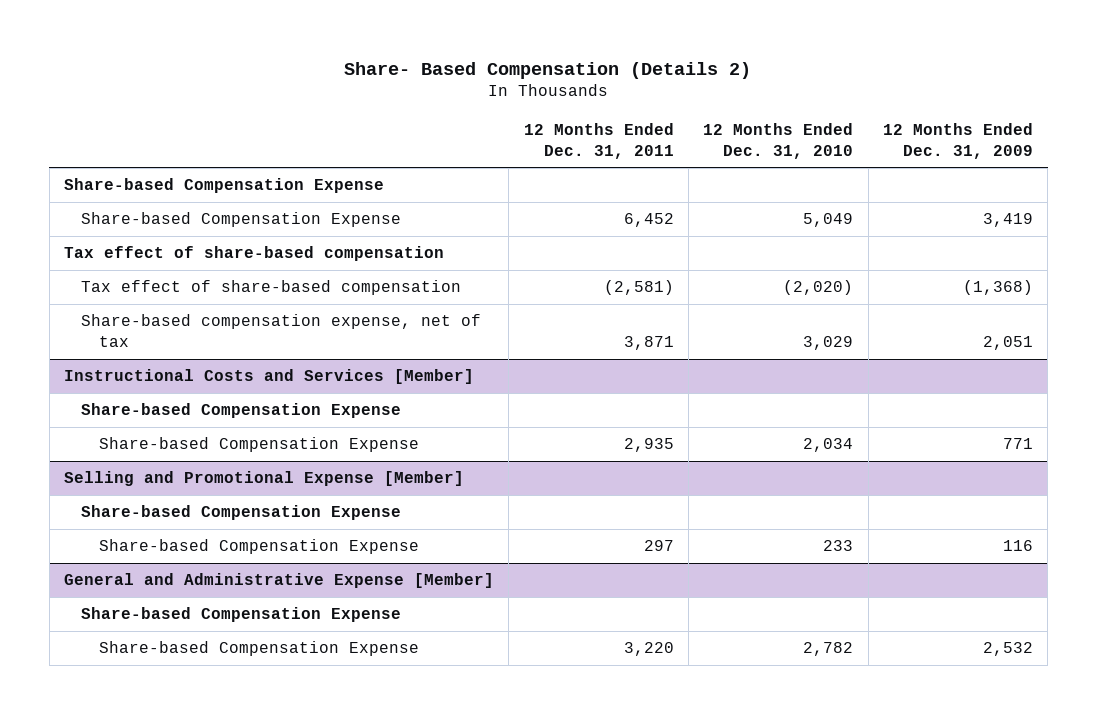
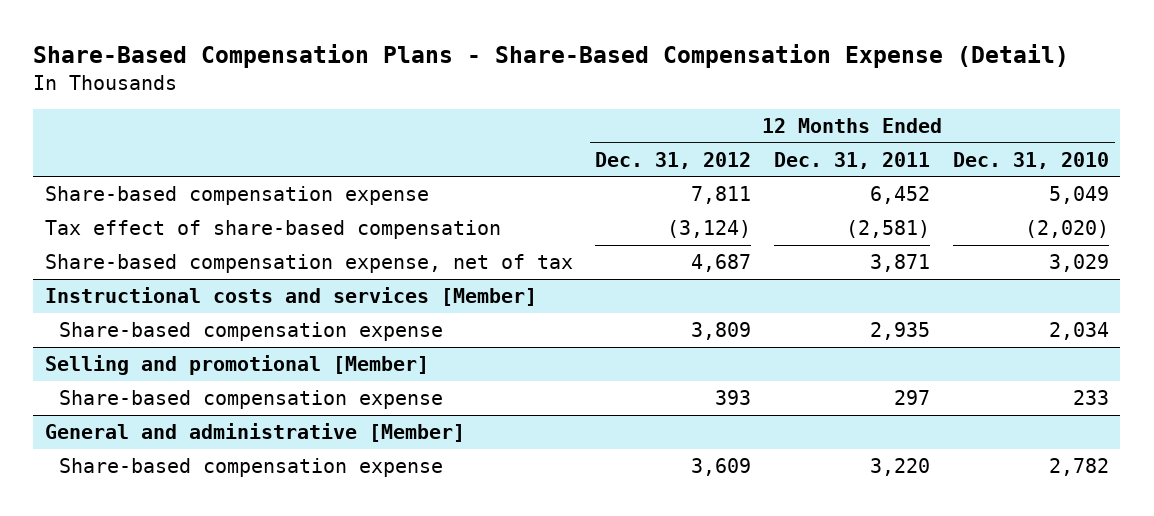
[344,61,752,79] Share- Based Compensation (Details 2) -> [33,44,1070,69] Share-Based Compensation Plans - Share-Based Compensation Expense (Detail)
[882,122,1033,159] 12 Months Ended Dec. 31, 2009 -> none
none -> [595,151,752,169] Dec. 31, 2012
[64,178,385,194] Share-based Compensation Expense -> none
[64,246,445,262] Tax effect of share-based compensation -> none
[81,212,402,228] Share-based Compensation Expense -> [44,185,429,205] Share-based compensation expense
[81,403,402,419] Share-based Compensation Expense -> none
[81,505,402,521] Share-based Compensation Expense -> none
[81,607,402,623] Share-based Compensation Expense -> none
[64,369,475,385] Instructional Costs and Services [Member] -> [44,286,537,306] Instructional costs and services [Member]
[98,437,419,453] Share-based Compensation Expense -> [58,321,443,341] Share-based compensation expense
[64,471,465,487] Selling and Promotional Expense [Member] -> [44,354,429,375] Selling and promotional [Member]
[98,539,419,555] Share-based Compensation Expense -> [58,389,443,409] Share-based compensation expense
[64,573,495,589] General and Administrative Expense [Member] -> [44,422,465,442] General and administrative [Member]
[98,641,419,657] Share-based Compensation Expense -> [58,457,443,477] Share-based compensation expense

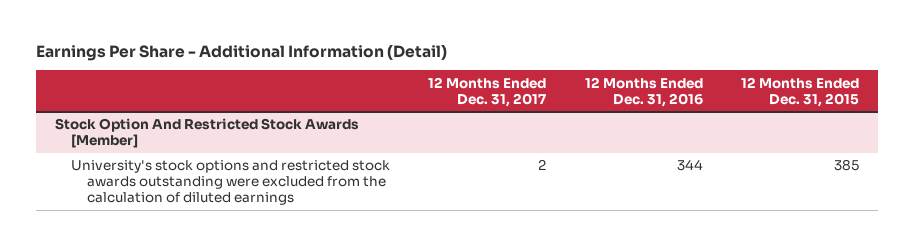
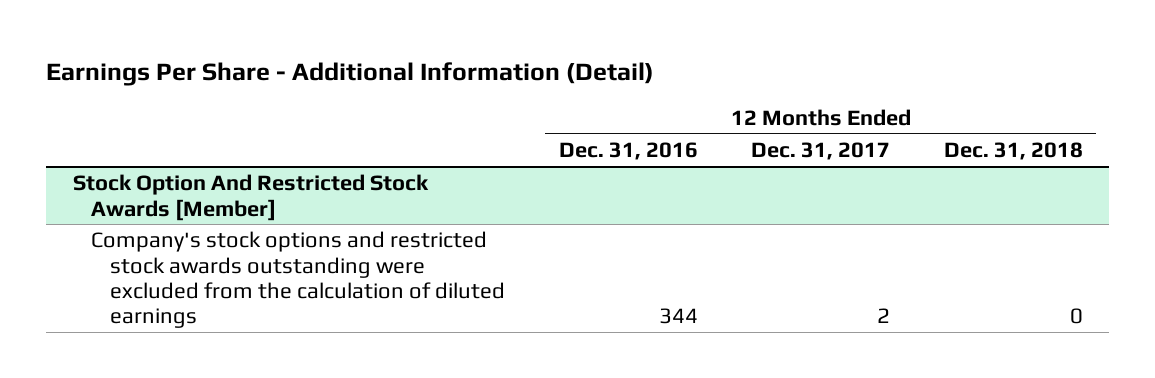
[741,76,860,107] 12 Months Ended Dec. 31, 2015 -> none
none -> [943,142,1083,161] Dec. 31, 2018
[71,160,391,206] University's stock options and restricted stock awards outstanding were excluded from the calculation of diluted earnings -> [91,231,506,329] Company's stock options and restricted stock awards outstanding were excluded from the calculation of diluted earnings

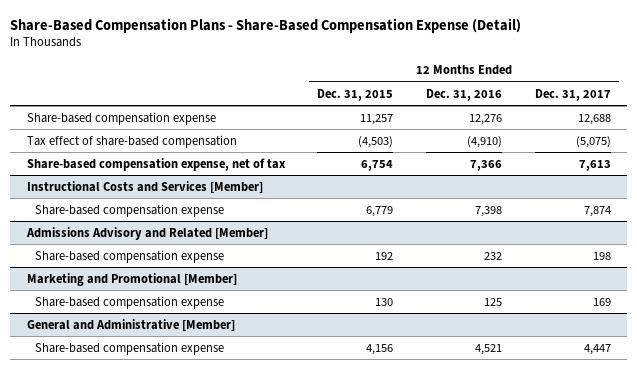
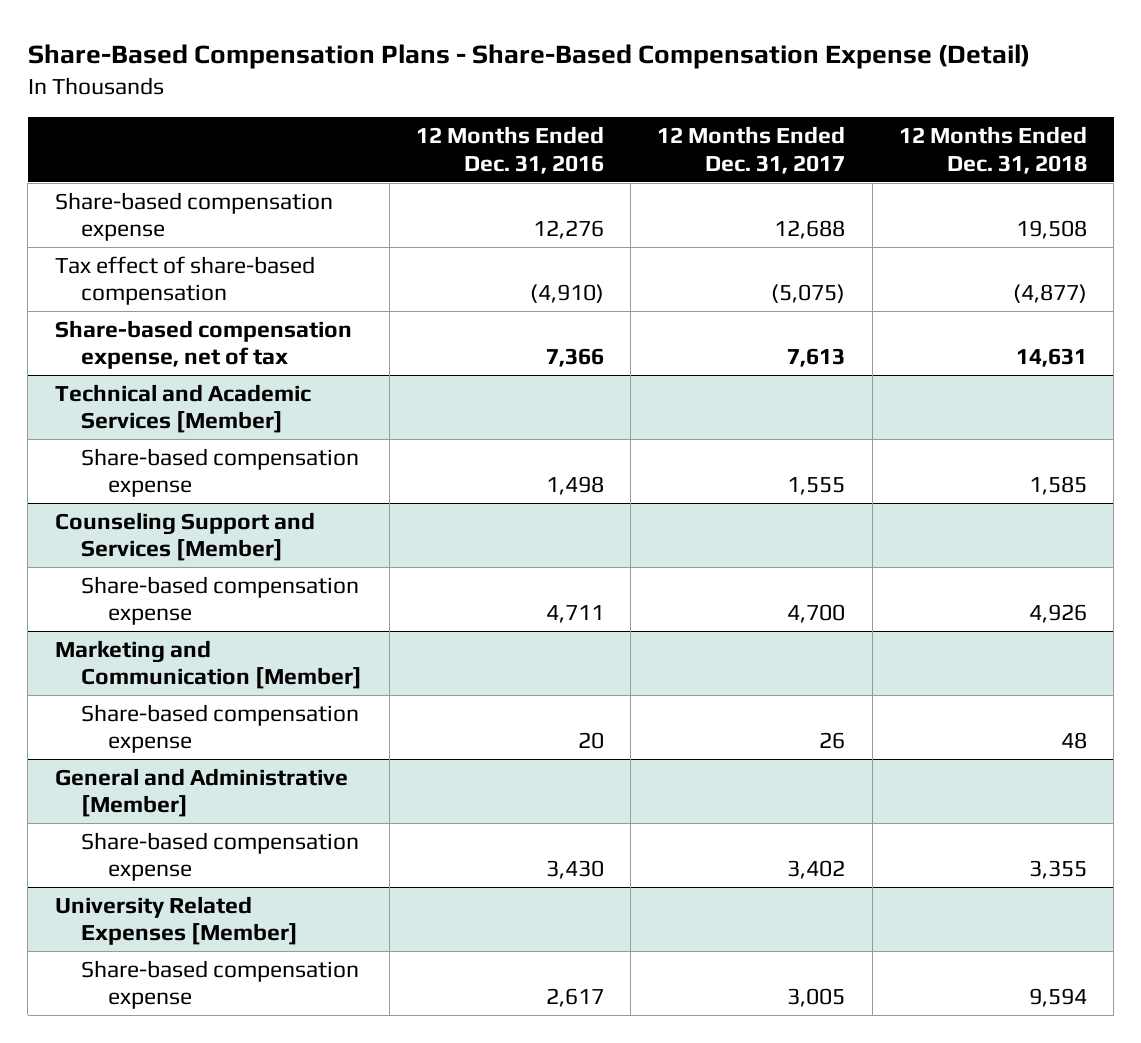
[317,88,394,101] Dec. 31, 2015 -> none
none -> [898,126,1087,174] 12 Months Ended Dec. 31, 2018
[26,180,263,193] Instructional Costs and Services [Member] -> none
[25,226,268,240] Admissions Advisory and Related [Member] -> none
none -> [54,384,311,434] Technical and Academic Services [Member]
[475,205,503,217] 7,398 -> [545,476,604,496] 1,498
[583,205,611,217] 7,874 -> [787,477,846,496] 1,555
none -> [54,512,315,562] Counseling Support and Services [Member]
[484,251,503,260] 232 -> [545,605,604,624] 4,711
[592,251,611,260] 198 -> [787,604,846,624] 4,700
[26,272,237,286] Marketing and Promotional [Member] -> [54,640,363,690] Marketing and Communication [Member]
[484,297,503,306] 125 -> [577,732,604,750] 20
[592,297,611,306] 169 -> [819,732,846,750] 26
[475,343,503,355] 4,521 -> [545,860,604,880] 3,430
[583,343,611,355] 4,447 -> [787,860,846,880] 3,402
none -> [54,896,299,946] University Related Expenses [Member]
none -> [81,960,360,1010] Share-based compensation expense

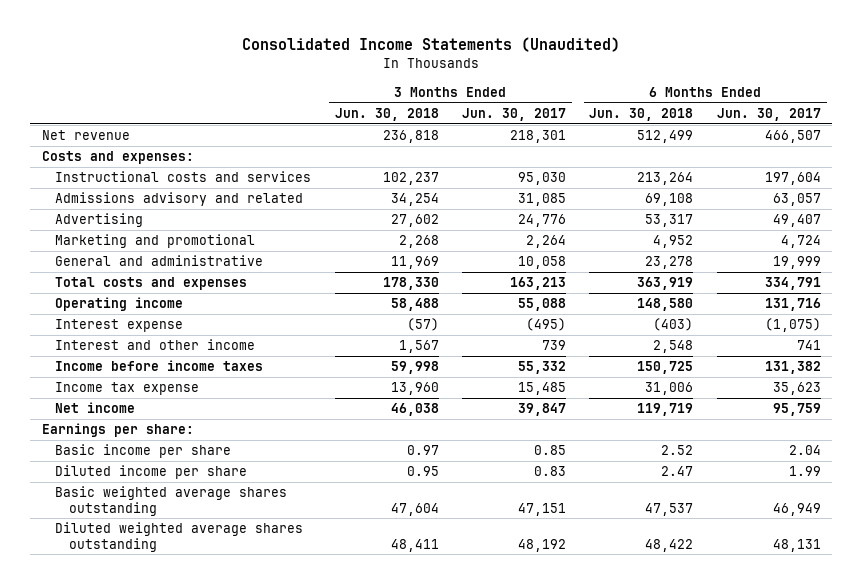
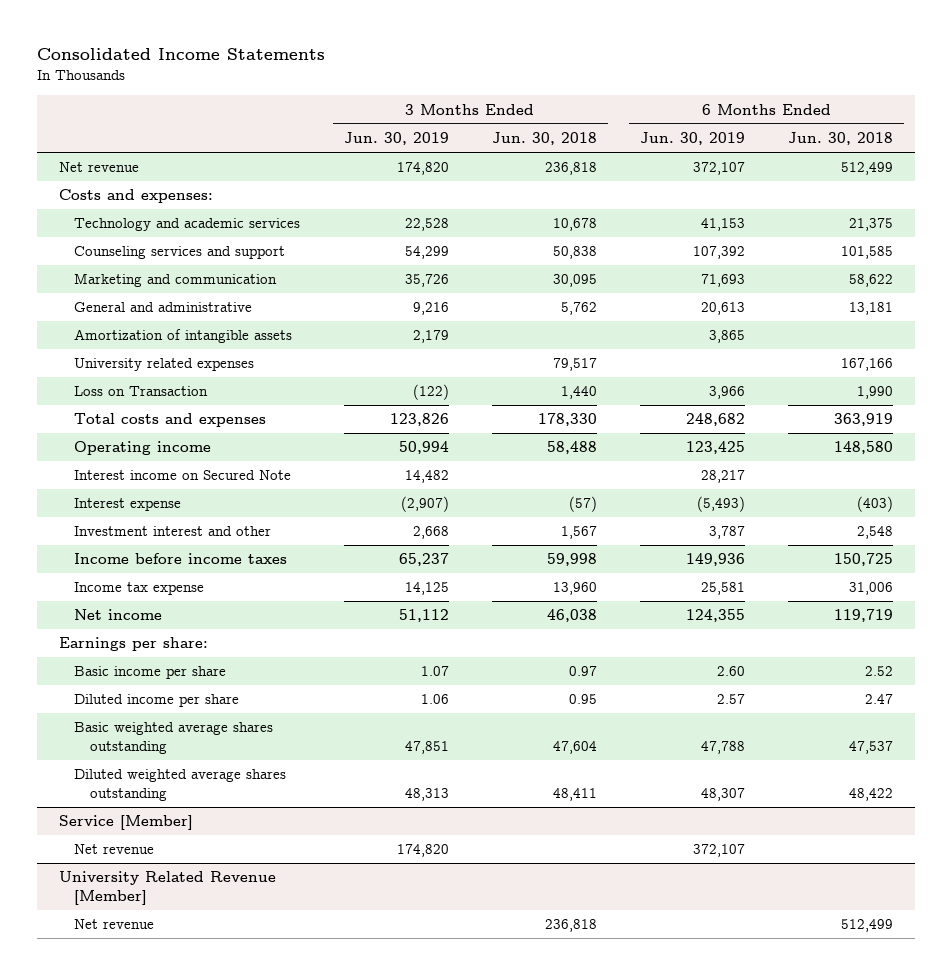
[242,37,621,53] Consolidated Income Statements (Unaudited) -> [37,48,326,61] Consolidated Income Statements
[462,107,567,121] Jun. 30, 2017 -> none
[716,107,821,121] Jun. 30, 2017 -> none
none -> [343,132,449,146] Jun. 30, 2019
none -> [639,132,745,146] Jun. 30, 2019
[55,171,312,183] Instructional costs and services -> none
[55,192,304,207] Admissions advisory and related -> none
[55,213,144,228] Advertising -> none
none -> [74,218,301,232] Technology and academic services
none -> [74,246,286,260] Counseling services and support
[55,234,256,249] Marketing and promotional -> [74,273,278,288] Marketing and communication
[398,235,439,249] 2,268 -> [552,274,597,288] 30,095
[653,235,694,249] 4,952 -> [849,274,894,288] 58,622
[390,256,439,270] 11,969 -> [560,302,597,316] 5,762
[645,256,694,270] 23,278 -> [849,302,894,316] 13,181
none -> [74,329,293,344] Amortization of intangible assets
none -> [74,358,255,372] University related expenses
none -> [74,386,209,397] Loss on Transaction
none -> [74,470,292,481] Interest income on Secured Note
[55,339,256,351] Interest and other income -> [74,526,272,537] Investment interest and other
none -> [58,815,193,831] Service [Member]
none -> [74,844,155,855] Net revenue
none -> [58,871,276,906] University Related Revenue [Member]
none -> [74,919,155,930] Net revenue

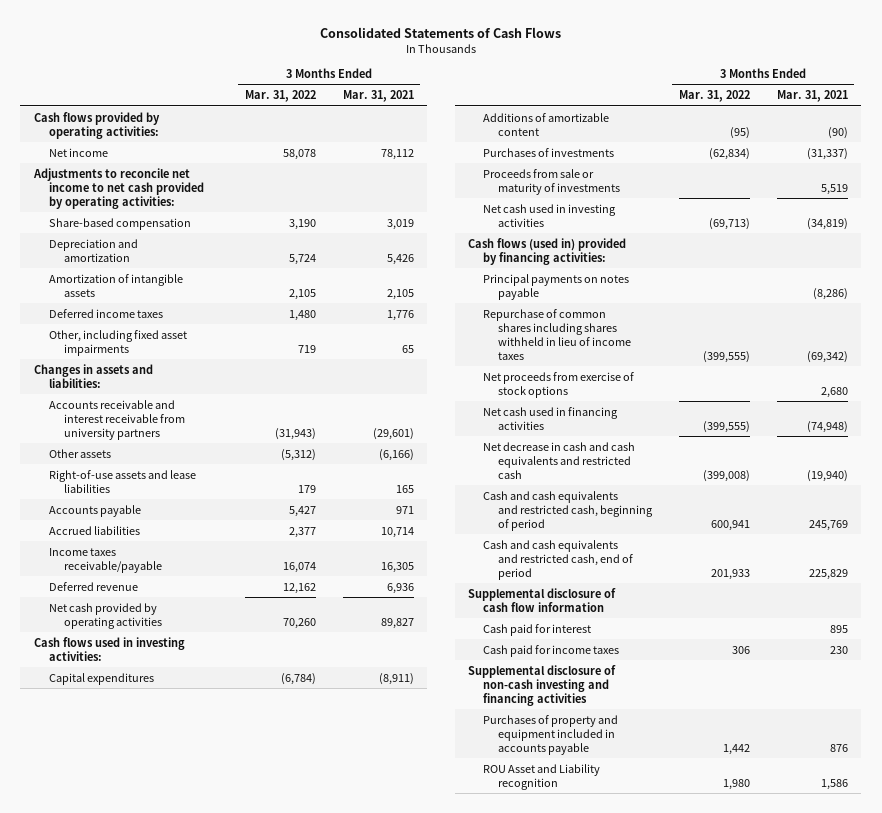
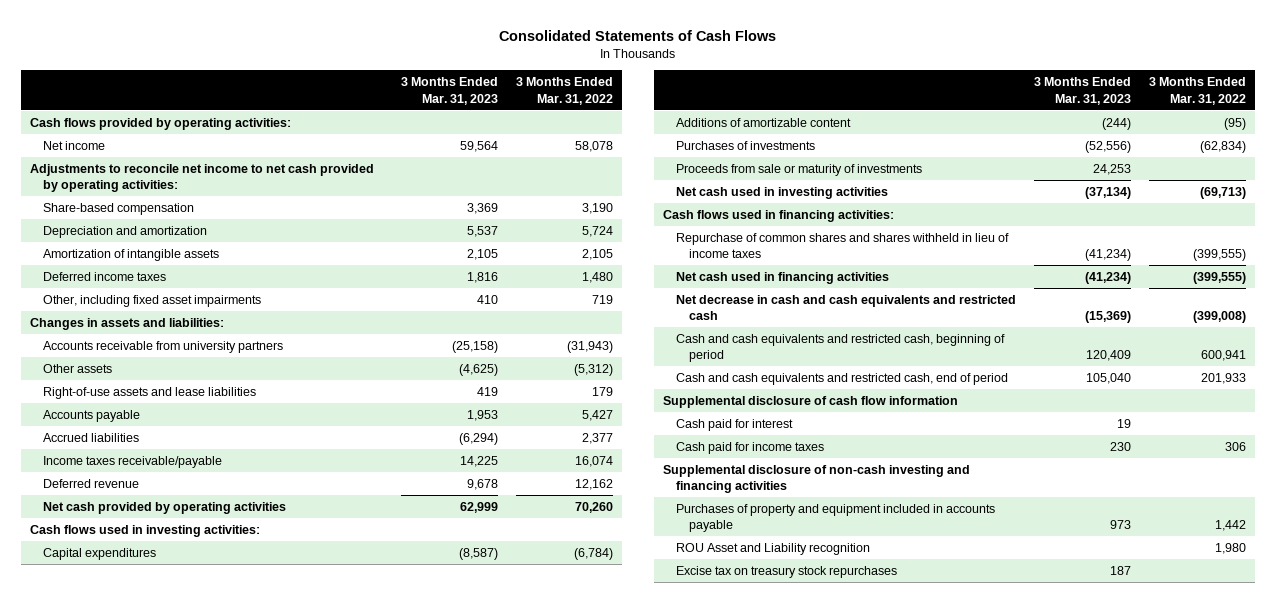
[342,90,414,103] Mar. 31, 2021 -> none
none -> [401,77,499,105] 3 Months Ended Mar. 31, 2023
[49,399,186,440] Accounts receivable and interest receivable from university partners -> [43,340,284,353] Accounts receivable from university partners
[483,273,630,300] Principal payments on notes payable -> none
[483,371,635,398] Net proceeds from exercise of stock options -> none
[467,237,626,265] Cash flows (used in) provided by financing activities: -> [662,209,894,222] Cash flows used in financing activities:
[483,308,632,360] Repurchase of common shares including shares withheld in lieu of income taxes -> [676,232,1010,259] Repurchase of common shares and shares withheld in lieu of income taxes
none -> [676,565,898,578] Excise tax on treasury stock repurchases

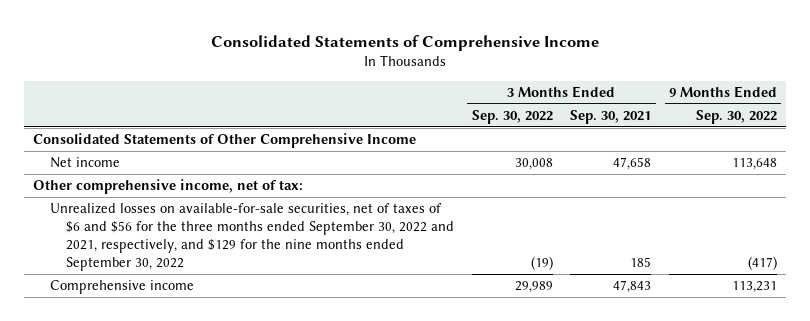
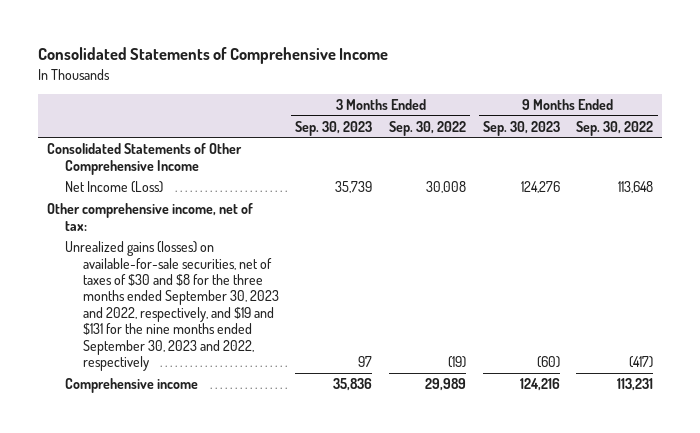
[570,110,652,125] Sep. 30, 2021 -> none
none -> [295,120,373,136] Sep. 30, 2023
none -> [482,120,560,136] Sep. 30, 2023
[49,157,120,169] Net income -> [64,181,163,194] Net Income (Loss)
[49,203,455,271] Unrealized losses on available-for-sale securities, net of taxes of $6 and $56 for the three months ended September 30, 2022 and 2021, respectively, and $129 for the nine months ended September 30, 2022 -> [64,241,279,372] Unrealized gains (losses) on available-for-sale securities, net of taxes of $30 and $8 for the three months ended September 30, 2023 and 2022, respectively, and $19 and $131 for the nine months ended September 30, 2023 and 2022, respectively

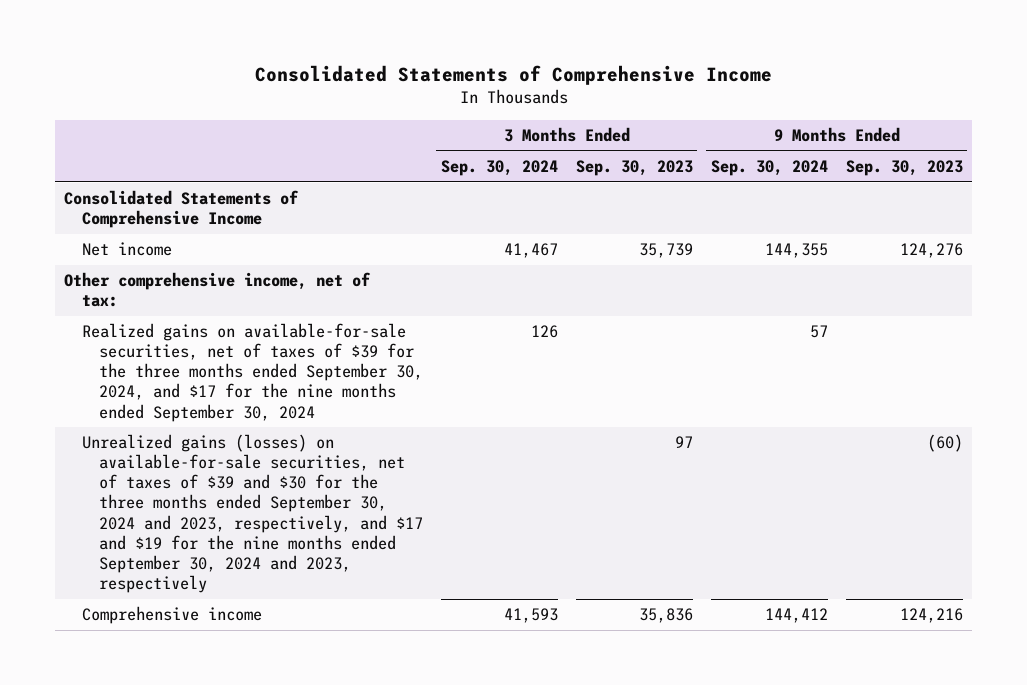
[389,120,467,136] Sep. 30, 2022 -> none
[576,120,654,136] Sep. 30, 2022 -> none
none -> [440,159,558,176] Sep. 30, 2024
none -> [710,159,828,176] Sep. 30, 2024
[46,143,242,175] Consolidated Statements of Other Comprehensive Income -> [64,190,300,229] Consolidated Statements of Comprehensive Income
[64,181,163,194] Net Income (Loss) -> [81,242,172,257] Net income
none -> [81,323,423,422] Realized gains on available-for-sale securities, net of taxes of $39 for the three months ended September 30, 2024, and $17 for the nine months ended September 30, 2024
[64,241,279,372] Unrealized gains (losses) on available-for-sale securities, net of taxes of $30 and $8 for the three months ended September 30, 2023 and 2022, respectively, and $19 and $131 for the nine months ended September 30, 2023 and 2022, respectively -> [81,434,423,593] Unrealized gains (losses) on available-for-sale securities, net of taxes of $39 and $30 for the three months ended September 30, 2024 and 2023, respectively, and $17 and $19 for the nine months ended September 30, 2024 and 2023, respectively

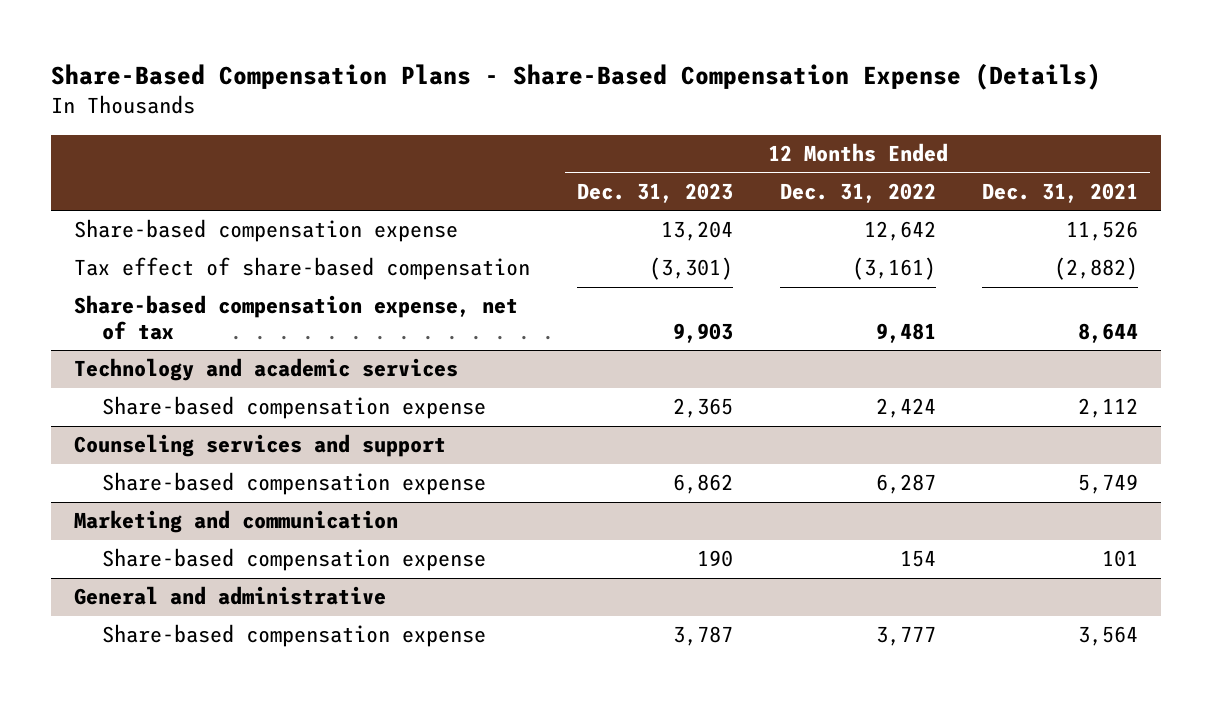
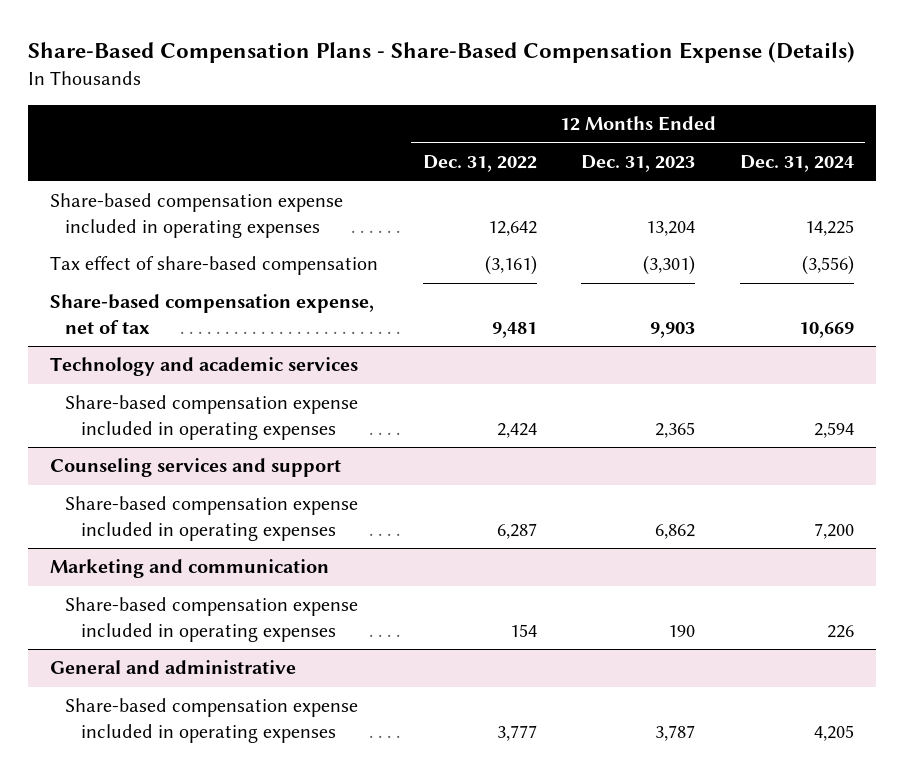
[982,182,1139,203] Dec. 31, 2021 -> none
none -> [739,155,854,173] Dec. 31, 2024
[74,219,459,243] Share-based compensation expense -> [50,193,344,238] Share-based compensation expense included in operating expenses
[102,396,487,420] Share-based compensation expense -> [65,395,359,440] Share-based compensation expense included in operating expenses
[102,472,487,496] Share-based compensation expense -> [65,496,359,541] Share-based compensation expense included in operating expenses
[102,548,487,572] Share-based compensation expense -> [65,597,359,642] Share-based compensation expense included in operating expenses
[102,624,487,648] Share-based compensation expense -> [65,698,359,743] Share-based compensation expense included in operating expenses

